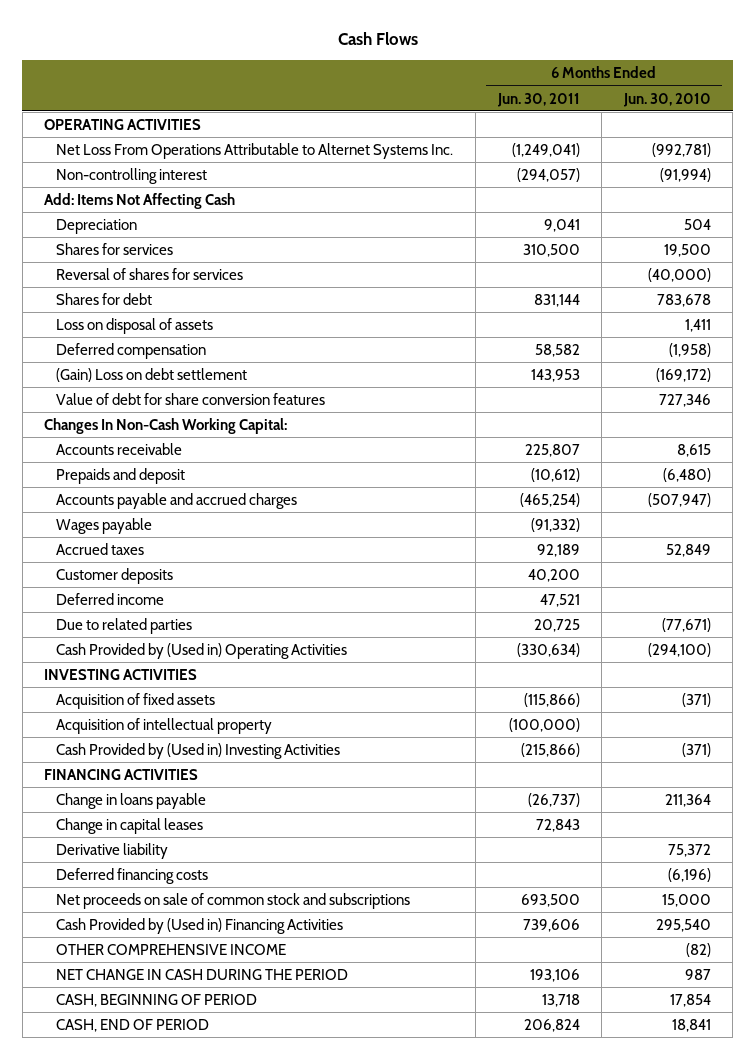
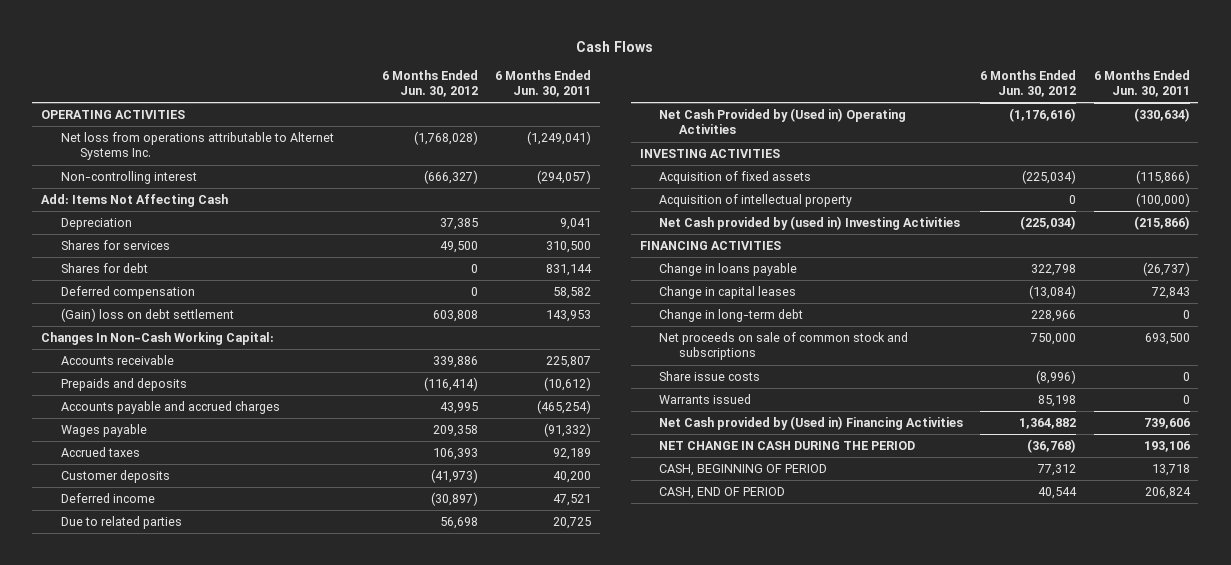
[622,92,711,107] Jun. 30, 2010 -> none
none -> [381,69,478,98] 6 Months Ended Jun. 30, 2012
[56,142,454,159] Net Loss From Operations Attributable to Alternet Systems Inc. -> [60,131,334,161] Net loss from operations attributable to Alternet Systems Inc.
[56,267,244,280] Reversal of shares for services -> none
[56,317,214,334] Loss on disposal of assets -> none
[56,392,326,405] Value of debt for share conversion features -> none
[56,367,248,382] (Gain) Loss on debt settlement -> [60,307,234,322] (Gain) loss on debt settlement
[56,467,186,484] Prepaids and deposit -> [60,377,187,391] Prepaids and deposits
[56,642,348,659] Cash Provided by (Used in) Operating Activities -> [659,107,907,135] Net Cash Provided by (Used in) Operating Activities
[56,742,341,759] Cash Provided by (Used in) Investing Activities -> [659,215,961,230] Net Cash provided by (used in) Investing Activities
[56,842,169,859] Derivative liability -> none
[56,867,209,884] Deferred financing costs -> none
none -> [659,308,804,322] Change in long-term debt
[56,943,287,955] OTHER COMPREHENSIVE INCOME -> none
none -> [659,370,761,381] Share issue costs
none -> [659,393,752,404] Warrants issued
[56,917,344,934] Cash Provided by (Used in) Financing Activities -> [659,415,964,430] Net Cash provided by (Used in) Financing Activities

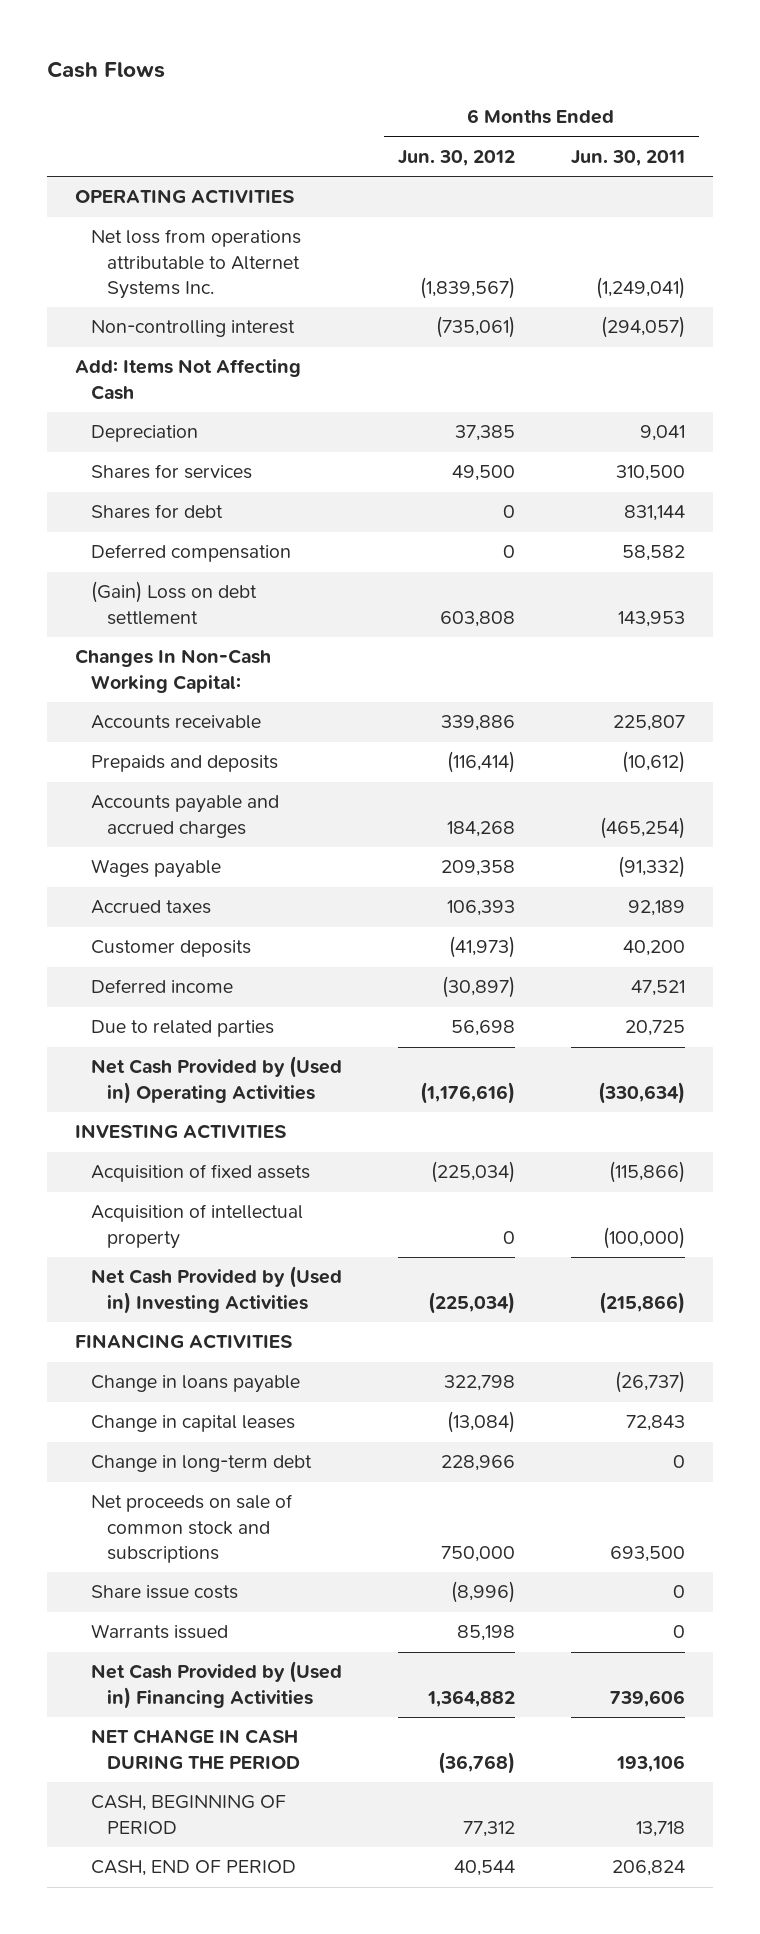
[413,130,478,145] (1,768,028) -> [419,276,515,299] (1,839,567)
[423,169,478,184] (666,327) -> [435,316,515,339] (735,061)
[60,307,234,322] (Gain) loss on debt settlement -> [90,581,257,625] (Gain) Loss on debt settlement
[439,401,478,414] 43,995 -> [446,820,515,837] 184,268
[659,215,961,230] Net Cash provided by (used in) Investing Activities -> [90,1266,342,1314] Net Cash Provided by (Used in) Investing Activities
[659,415,964,430] Net Cash provided by (Used in) Financing Activities -> [90,1661,342,1709] Net Cash Provided by (Used in) Financing Activities

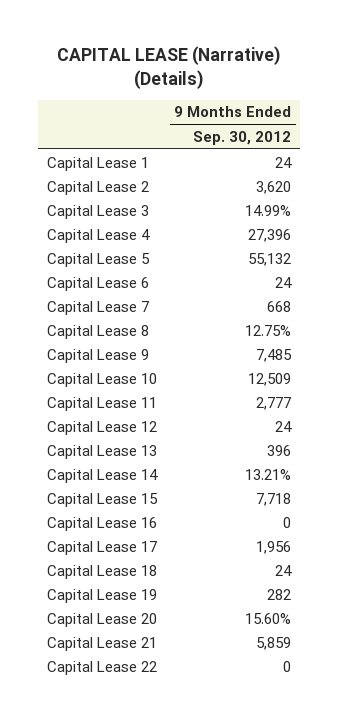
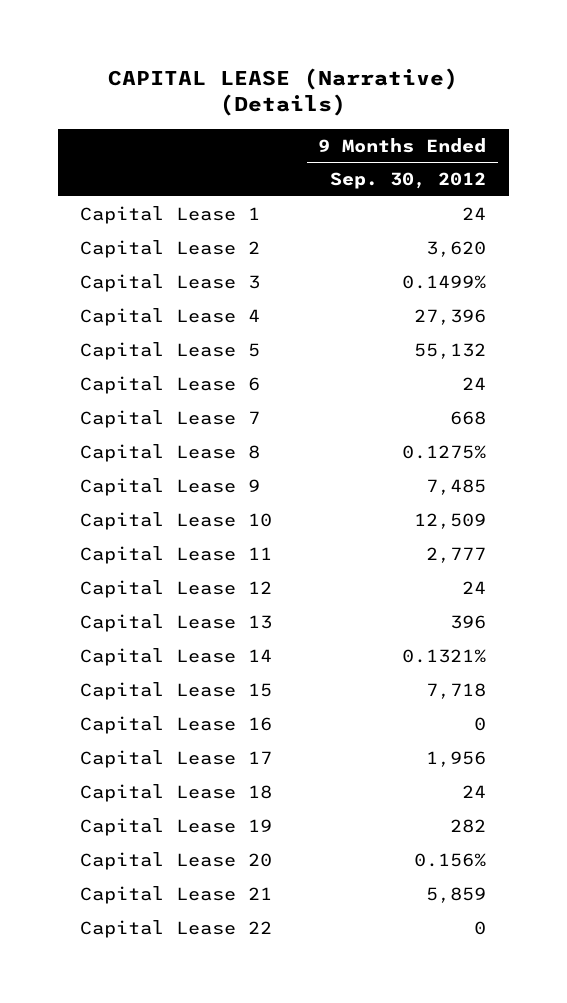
[245,204,292,216] 14.99% -> [402,274,487,289] 0.1499%
[245,324,292,336] 12.75% -> [402,444,487,459] 0.1275%
[245,468,292,480] 13.21% -> [402,648,487,663] 0.1321%
[245,612,292,624] 15.60% -> [414,852,487,867] 0.156%

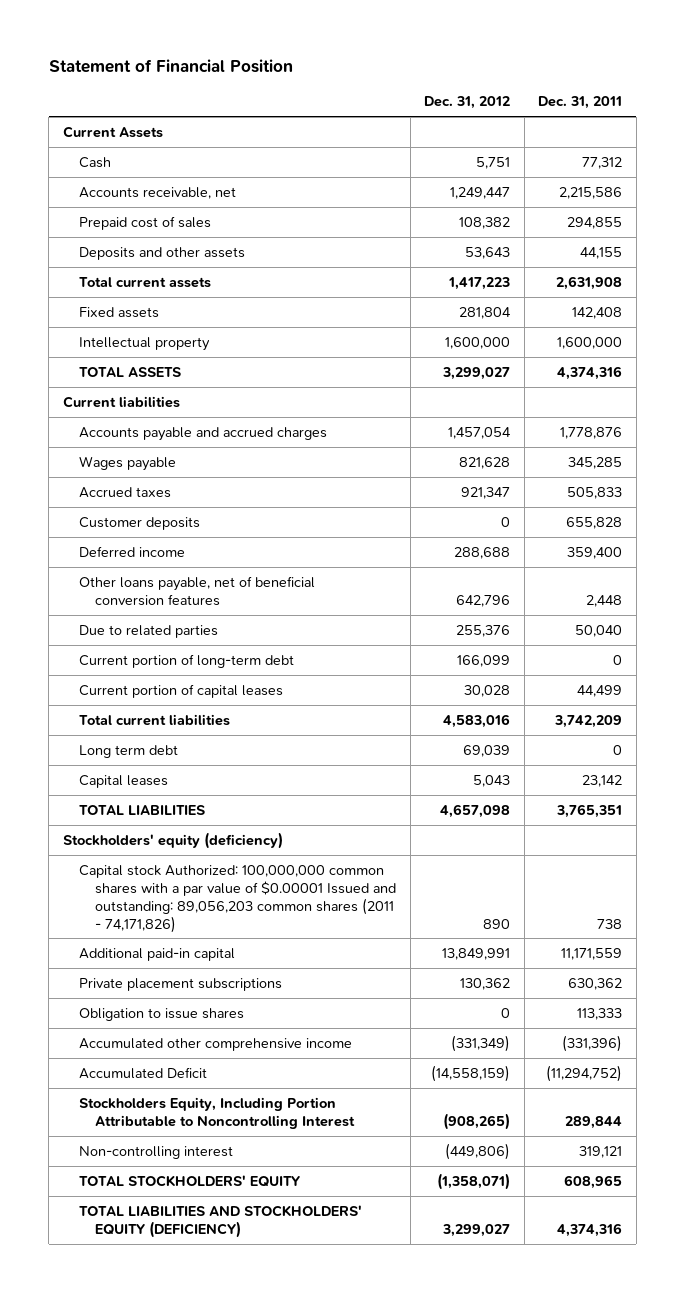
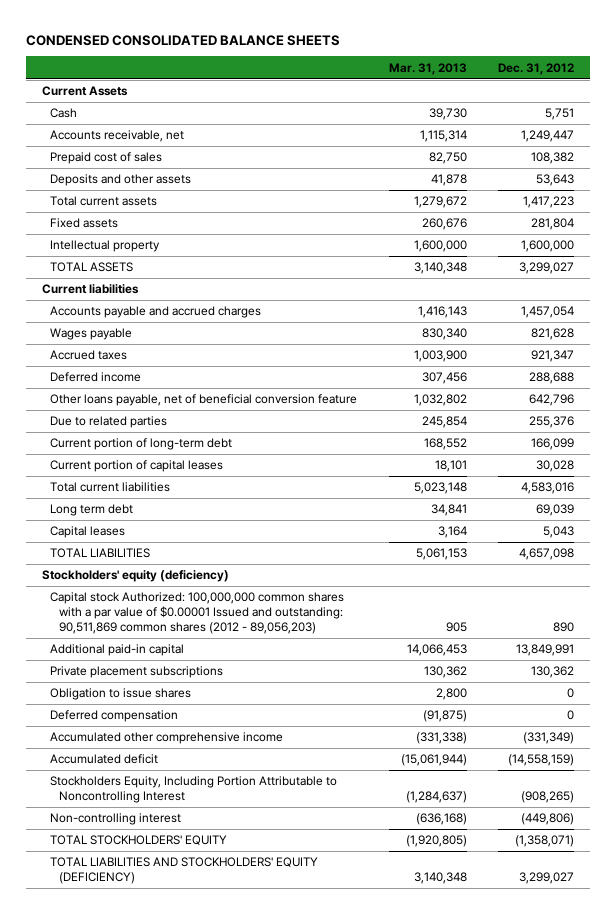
[48,58,293,73] Statement of Financial Position -> [26,34,341,46] CONDENSED CONSOLIDATED BALANCE SHEETS
[538,96,623,110] Dec. 31, 2011 -> none
none -> [388,62,467,75] Mar. 31, 2013
[79,516,201,530] Customer deposits -> none
[79,575,316,606] Other loans payable, net of beneficial conversion features -> [50,394,358,407] Other loans payable, net of beneficial conversion feature
[79,864,397,933] Capital stock Authorized: 100,000,000 common shares with a par value of $0.00001 Issued and outstanding: 89,056,203 common shares (2011 - 74,171,826) -> [50,592,345,635] Capital stock Authorized: 100,000,000 common shares with a par value of $0.00001 Issued and outstanding: 90,511,869 common shares (2012 - 89,056,203)
none -> [50,710,179,723] Deferred compensation
[79,1066,208,1079] Accumulated Deficit -> [50,754,159,765] Accumulated deficit

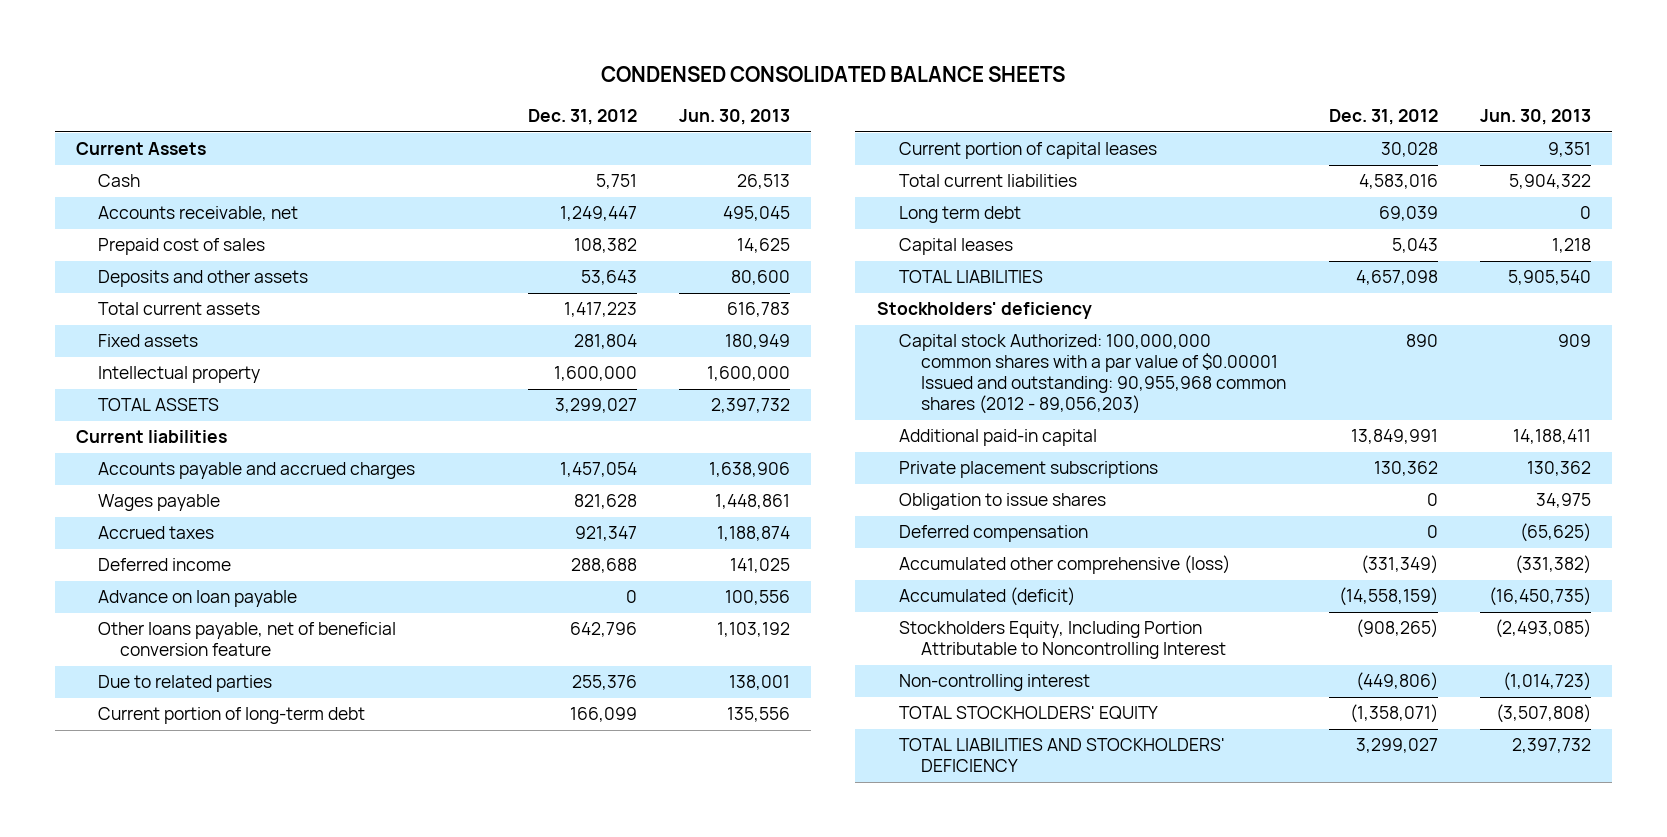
[388,62,467,75] Mar. 31, 2013 -> none
none -> [679,109,791,126] Jun. 30, 2013
none -> [98,590,298,608] Advance on loan payable
[41,570,229,583] Stockholders' equity (deficiency) -> [876,302,1092,320] Stockholders' deficiency
[50,592,345,635] Capital stock Authorized: 100,000,000 common shares with a par value of $0.00001 Issued and outstanding: 90,511,869 common shares (2012 - 89,056,203) -> [898,334,1287,415] Capital stock Authorized: 100,000,000 common shares with a par value of $0.00001 Issued and outstanding: 90,955,968 common shares (2012 - 89,056,203)
[50,732,284,745] Accumulated other comprehensive income -> [898,555,1230,575] Accumulated other comprehensive (loss)
[50,754,159,765] Accumulated deficit -> [898,587,1075,607] Accumulated (deficit)
[50,857,319,885] TOTAL LIABILITIES AND STOCKHOLDERS' EQUITY (DEFICIENCY) -> [898,738,1225,773] TOTAL LIABILITIES AND STOCKHOLDERS' DEFICIENCY

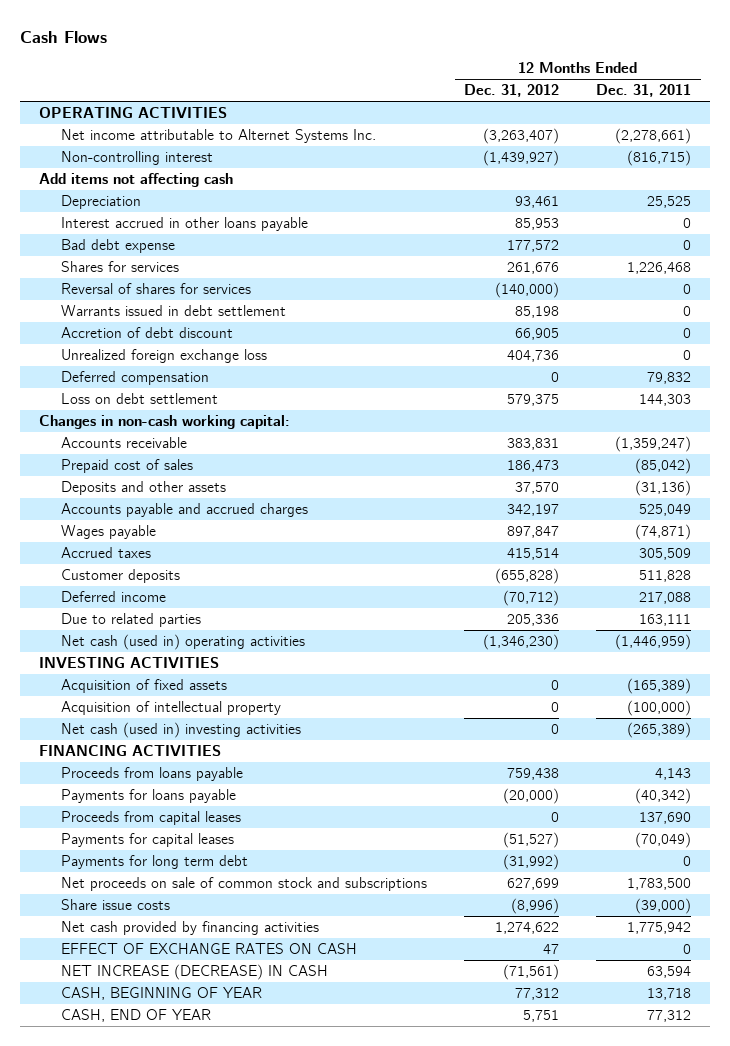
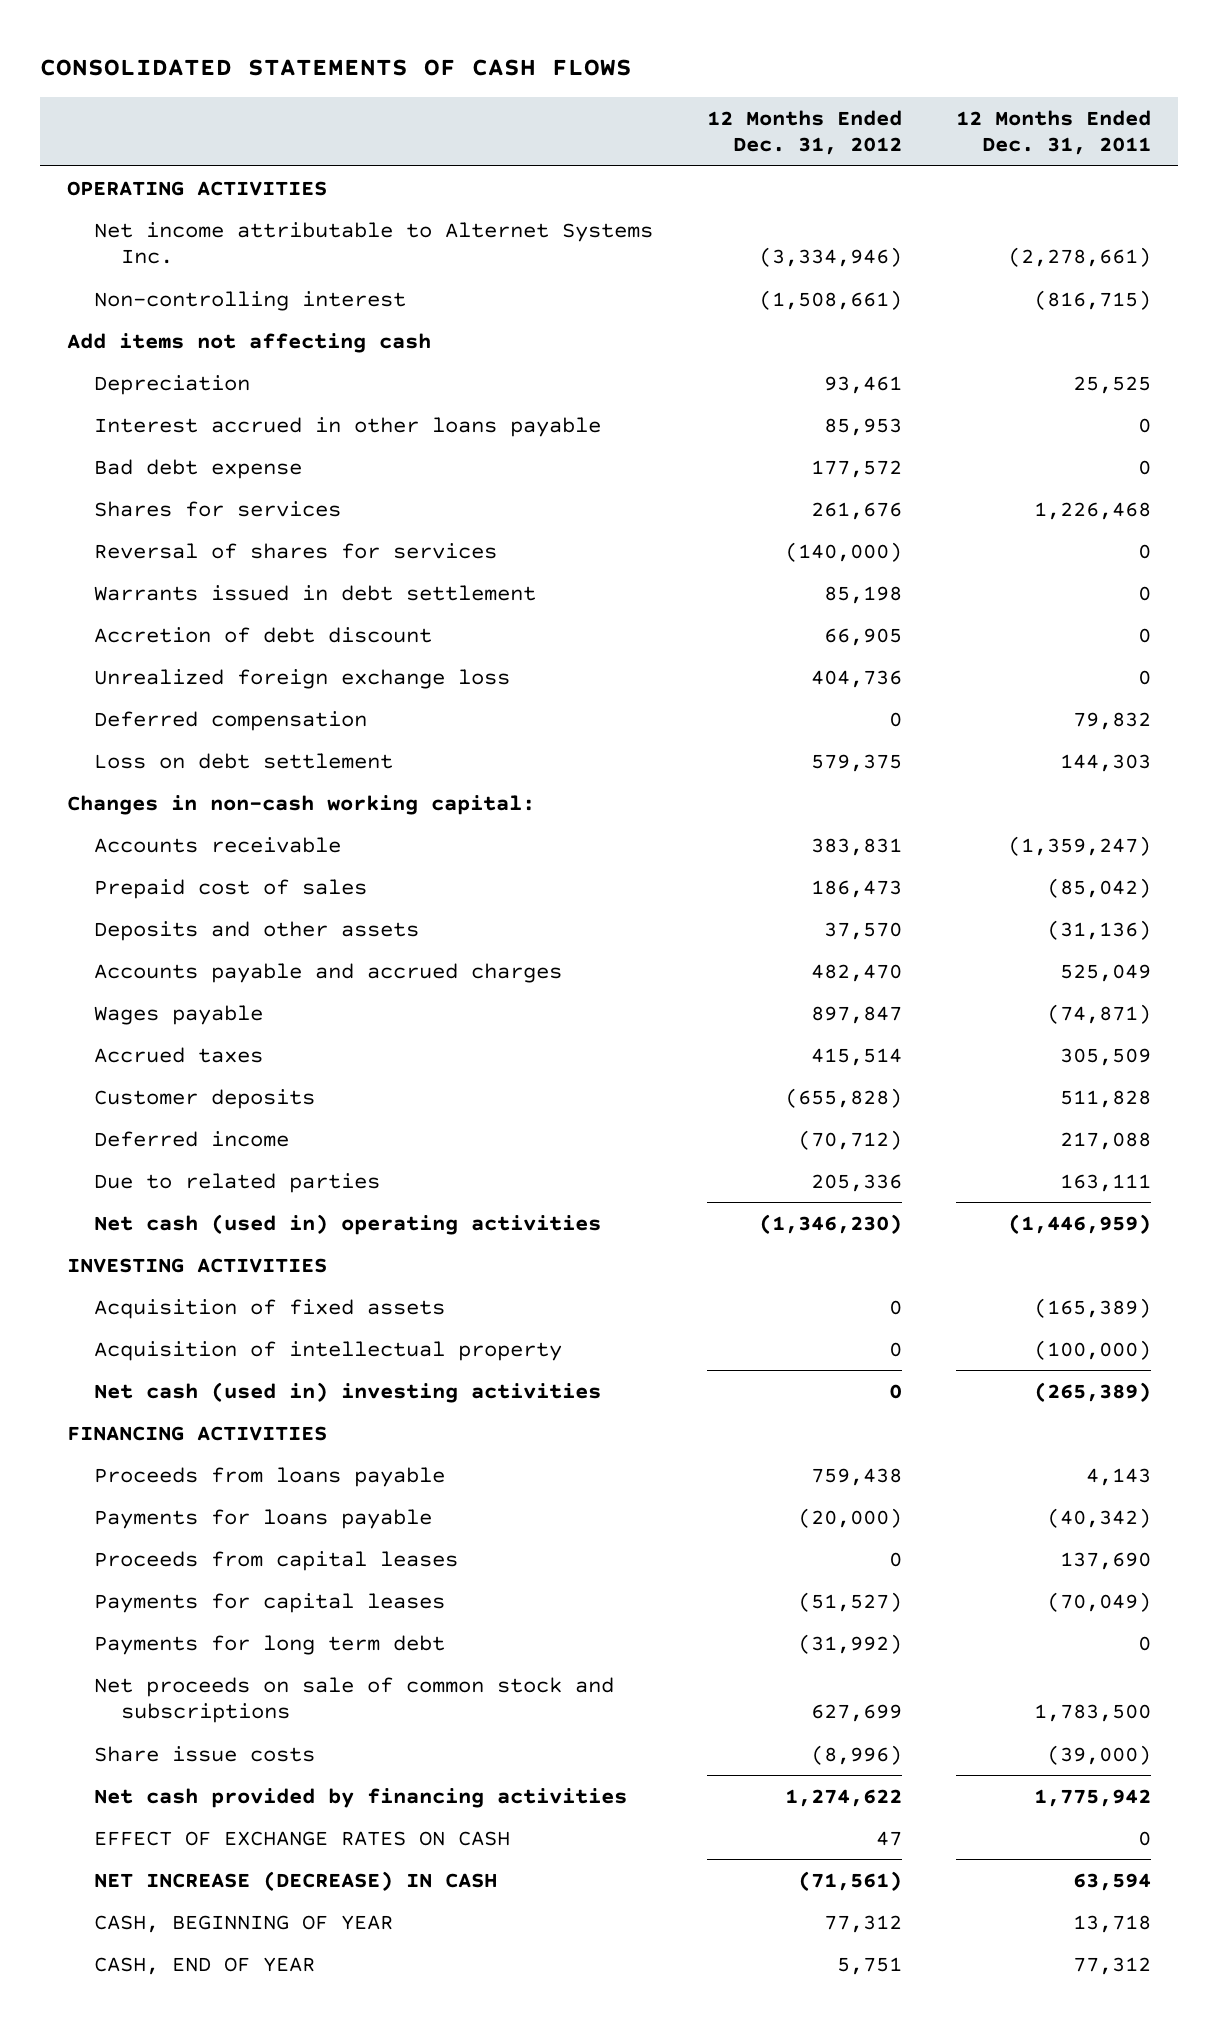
[20,30,108,43] Cash Flows -> [39,58,632,76] CONSOLIDATED STATEMENTS OF CASH FLOWS
[483,128,560,145] (3,263,407) -> [758,247,902,268] (3,334,946)
[483,150,560,167] (1,439,927) -> [758,289,902,310] (1,508,661)
[507,504,560,517] 342,197 -> [810,963,902,982] 482,470

